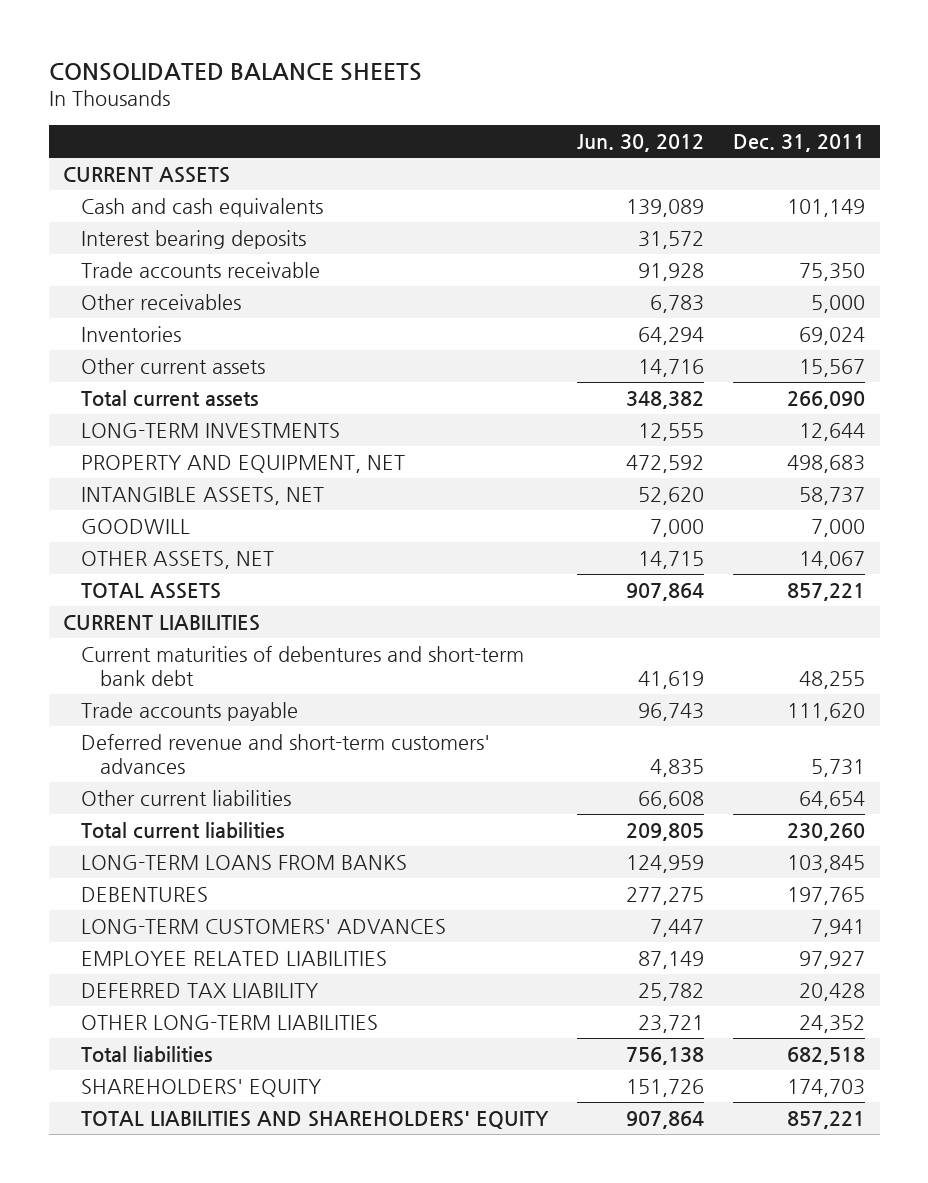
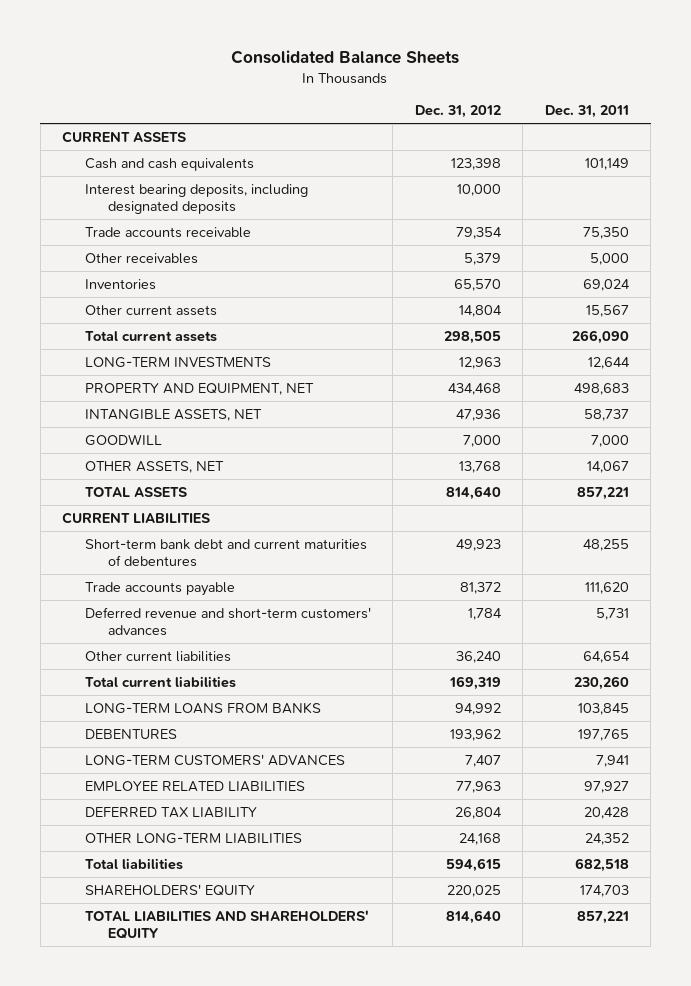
[48,63,422,82] CONSOLIDATED BALANCE SHEETS -> [231,49,460,64] Consolidated Balance Sheets
[577,133,705,152] Jun. 30, 2012 -> none
none -> [414,105,501,119] Dec. 31, 2012
[81,229,307,249] Interest bearing deposits -> [84,183,308,215] Interest bearing deposits, including designated deposits
[81,645,525,686] Current maturities of debentures and short-term bank debt -> [84,538,367,568] Short-term bank debt and current maturities of debentures

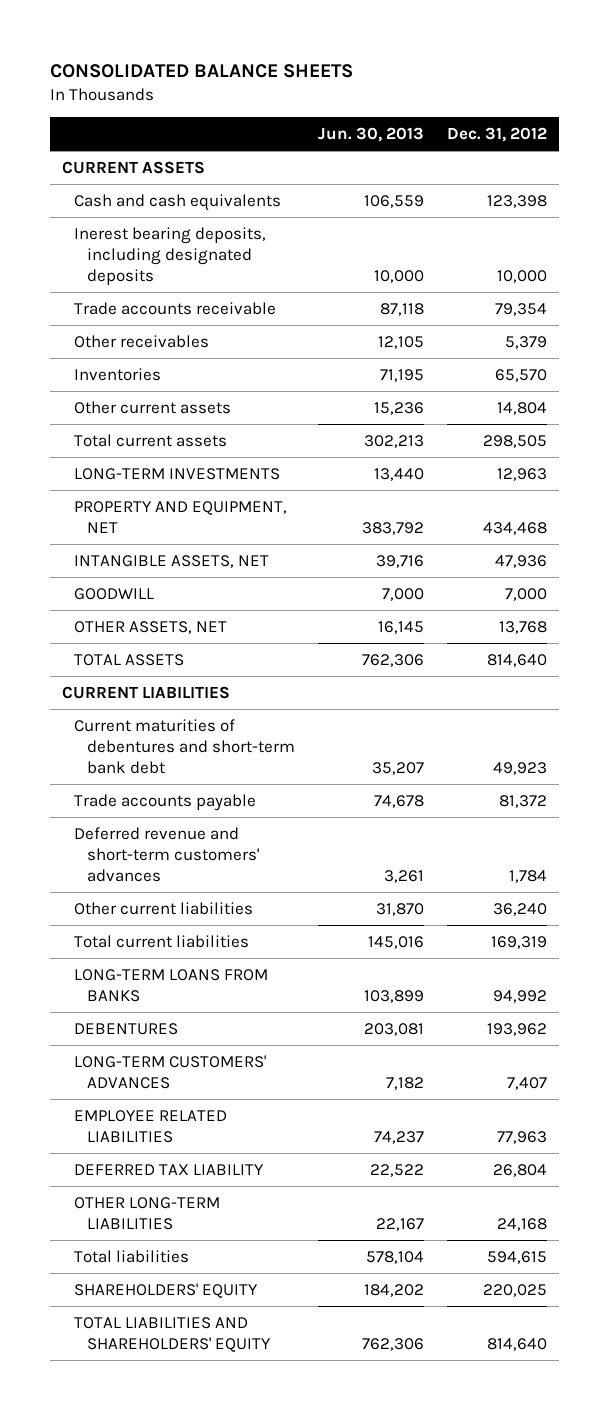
[231,49,460,64] Consolidated Balance Sheets -> [50,63,354,78] CONSOLIDATED BALANCE SHEETS
[544,105,629,119] Dec. 31, 2011 -> none
none -> [318,126,425,142] Jun. 30, 2013
[84,183,308,215] Interest bearing deposits, including designated deposits -> [74,226,267,286] Inerest bearing deposits, including designated deposits
[84,538,367,568] Short-term bank debt and current maturities of debentures -> [74,718,295,775] Current maturities of debentures and short-term bank debt

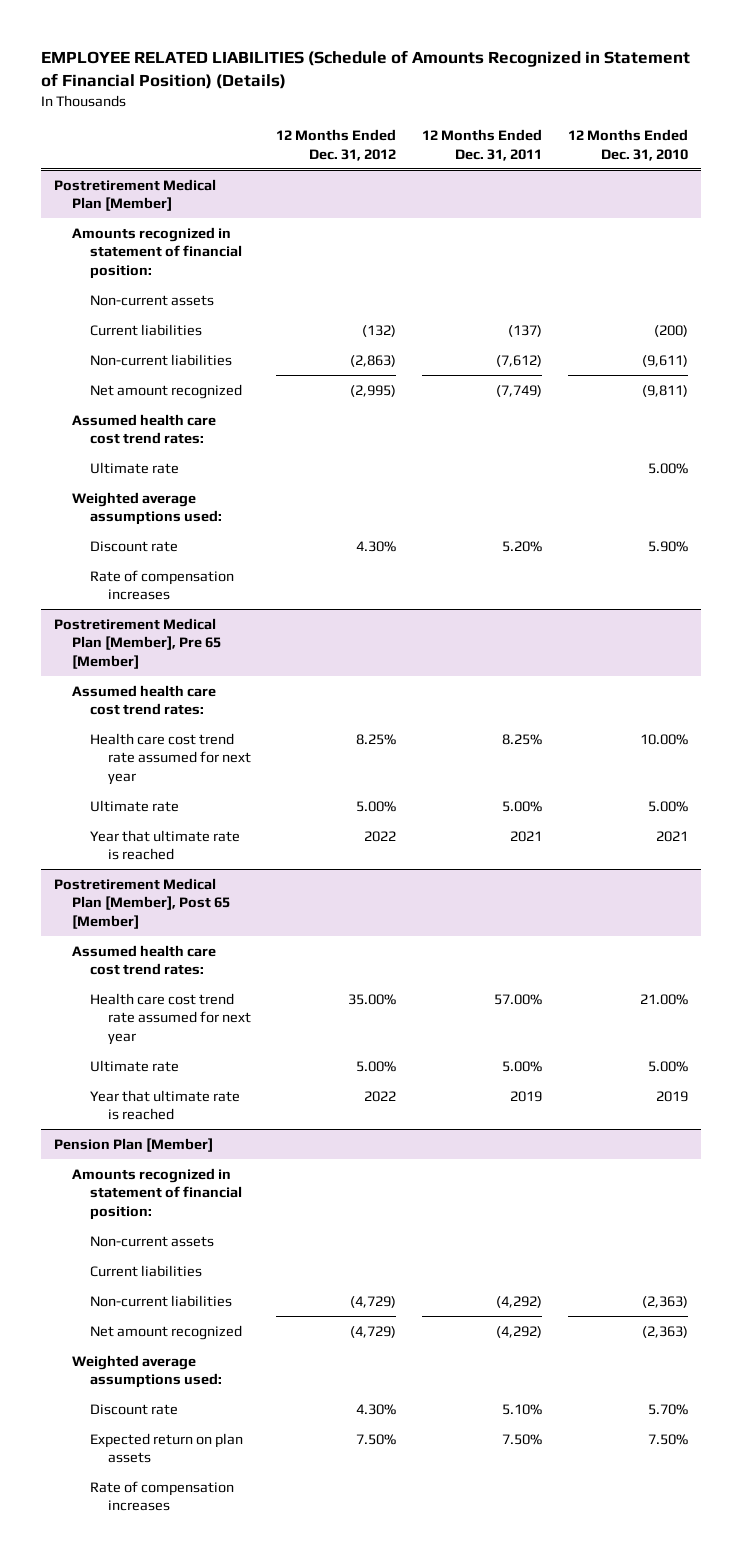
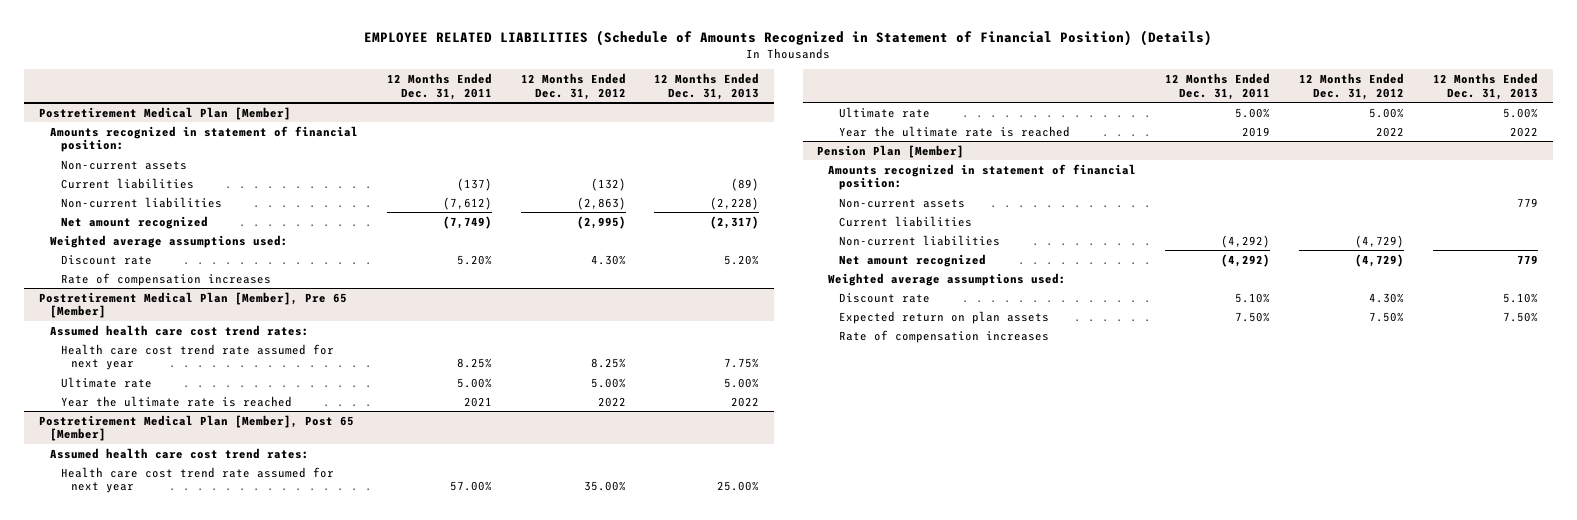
[567,128,688,161] 12 Months Ended Dec. 31, 2010 -> none
none -> [654,73,760,100] 12 Months Ended Dec. 31, 2013
[71,413,216,445] Assumed health care cost trend rates: -> none
[89,461,179,474] Ultimate rate -> none
[89,829,240,861] Year that ultimate rate is reached -> [60,395,292,407] Year the ultimate rate is reached
[89,1089,240,1121] Year that ultimate rate is reached -> [839,125,1071,137] Year the ultimate rate is reached

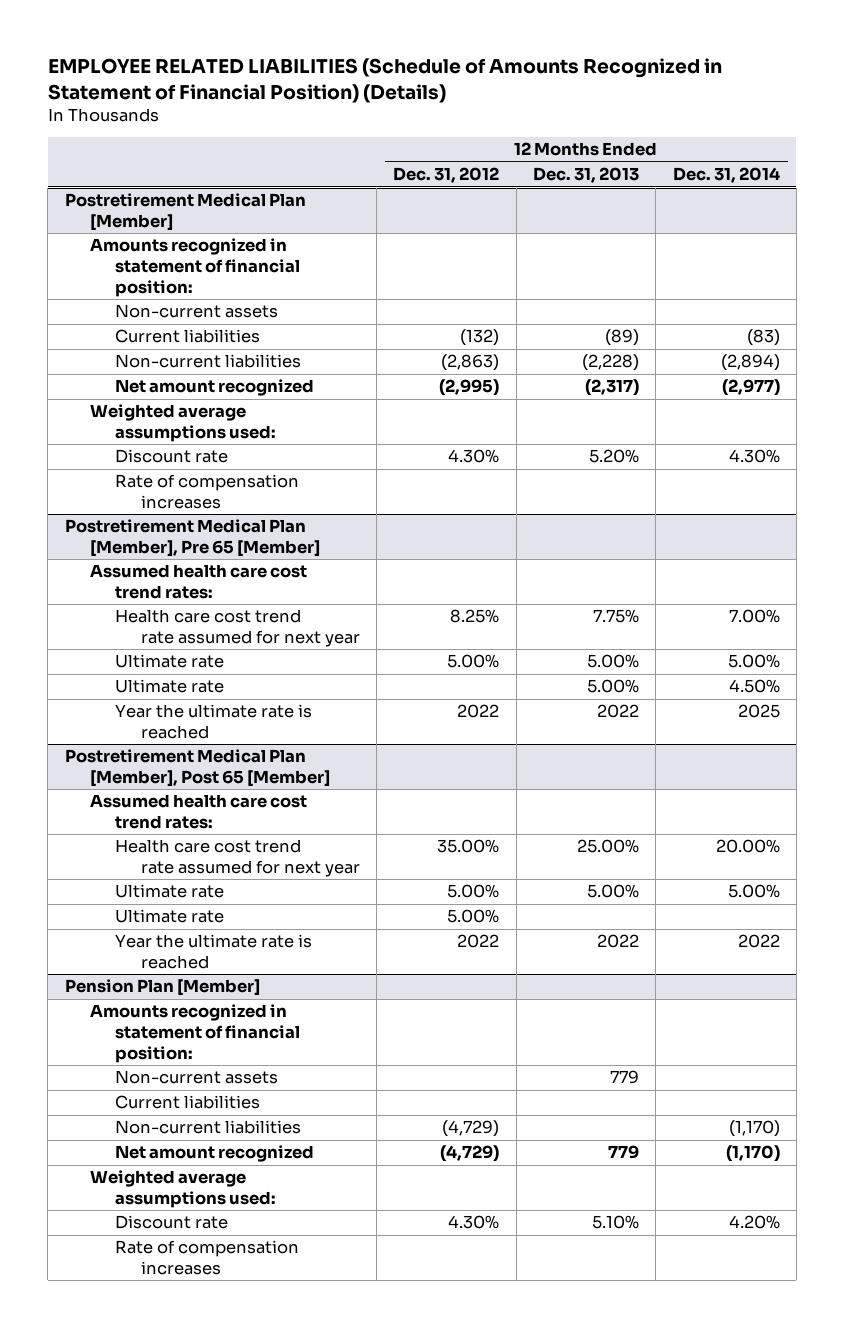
[386,73,492,100] 12 Months Ended Dec. 31, 2011 -> none
none -> [672,167,780,184] Dec. 31, 2014
none -> [115,679,225,694] Ultimate rate
none -> [115,909,225,924] Ultimate rate
[839,310,1050,324] Expected return on plan assets -> none

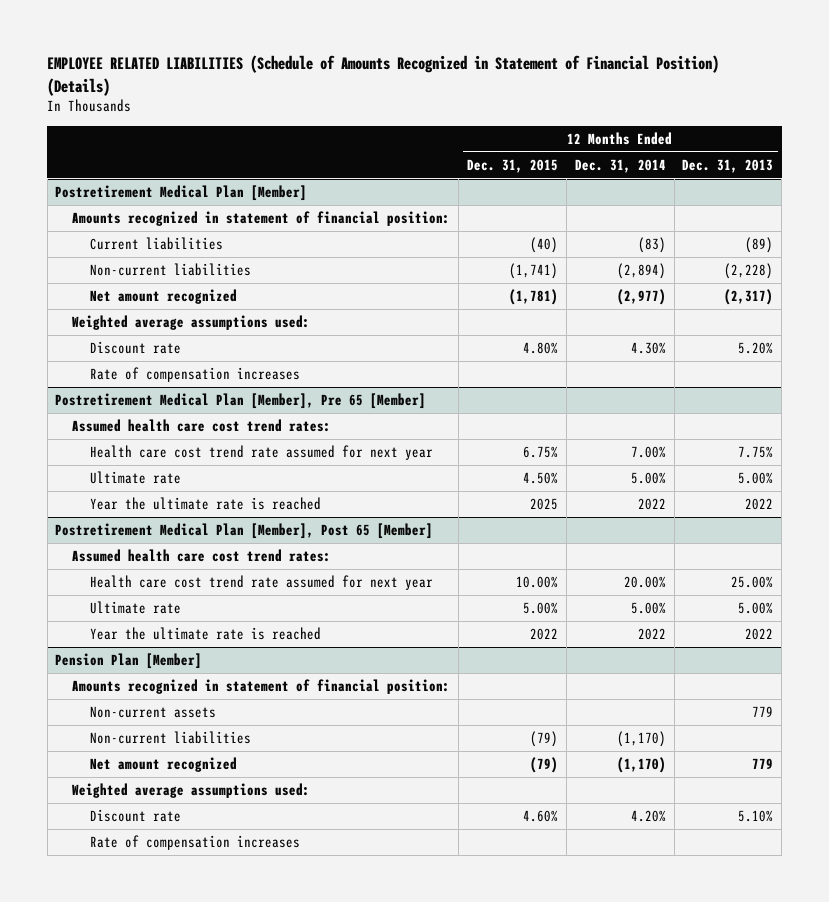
[393,167,500,184] Dec. 31, 2012 -> none
none -> [467,159,559,174] Dec. 31, 2015
[115,304,279,319] Non-current assets -> none
[115,679,225,694] Ultimate rate -> none
[737,704,780,719] 2025 -> [637,498,666,511] 2022
[115,909,225,924] Ultimate rate -> none
[115,1095,261,1110] Current liabilities -> none

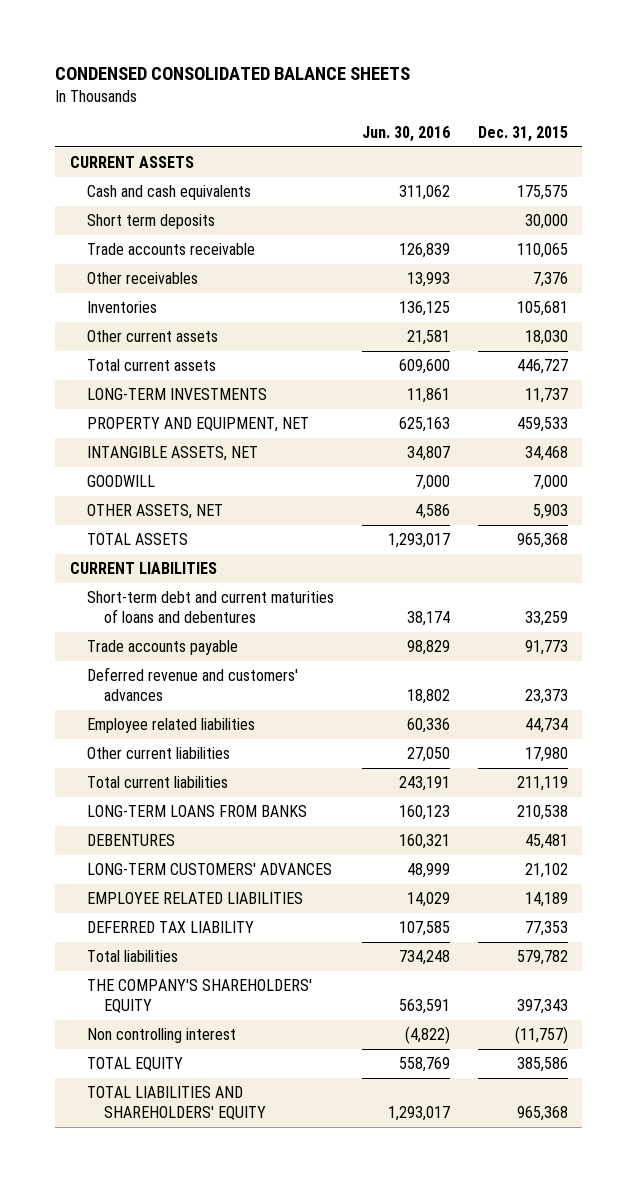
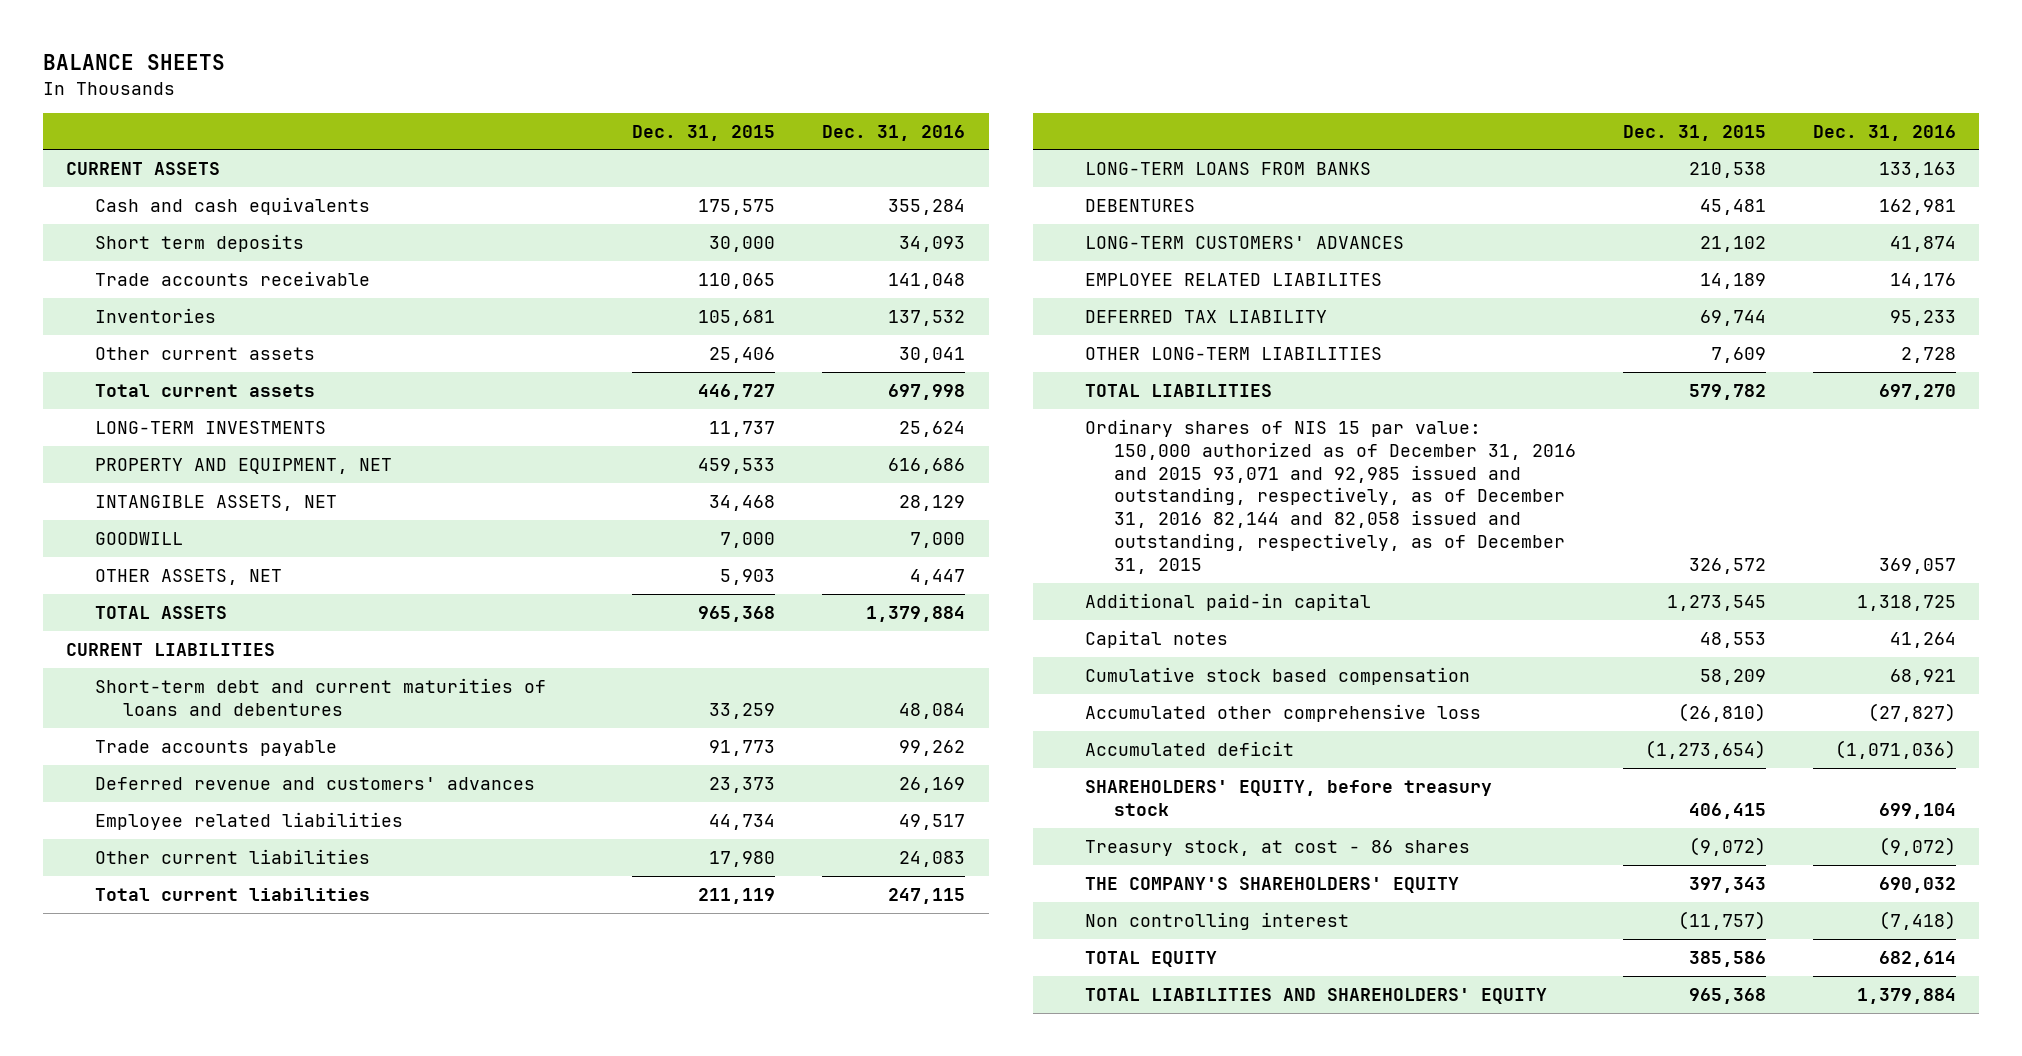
[55,67,411,81] CONDENSED CONSOLIDATED BALANCE SHEETS -> [42,54,225,71] BALANCE SHEETS
[362,125,451,142] Jun. 30, 2016 -> none
none -> [822,124,966,141] Dec. 31, 2016
[86,272,198,285] Other receivables -> none
[525,330,569,346] 18,030 -> [709,346,776,363] 25,406
[86,892,303,905] EMPLOYEE RELATED LIABILITIES -> [1085,272,1383,286] EMPLOYEE RELATED LIABILITES
[525,921,569,937] 77,353 -> [1699,309,1766,326] 69,744
none -> [1085,346,1383,360] OTHER LONG-TERM LIABILITIES
[86,950,178,963] Total liabilities -> [1085,383,1273,397] TOTAL LIABILITIES
none -> [1085,418,1576,574] Ordinary shares of NIS 15 par value: 150,000 authorized as of December 31, 2016 and 2015 93,071 and 92,985 issued and outstanding, respectively, as of December 31, 2016 82,144 and 82,058 issued and outstanding, respectively, as of December 31, 2015
none -> [1085,592,1372,611] Additional paid-in capital
none -> [1085,629,1229,648] Capital notes
none -> [1085,666,1471,685] Cumulative stock based compensation
none -> [1085,703,1482,722] Accumulated other comprehensive loss
none -> [1085,740,1295,756] Accumulated deficit
none -> [1085,779,1493,816] SHAREHOLDERS' EQUITY, before treasury stock
none -> [1085,839,1471,856] Treasury stock, at cost - 86 shares

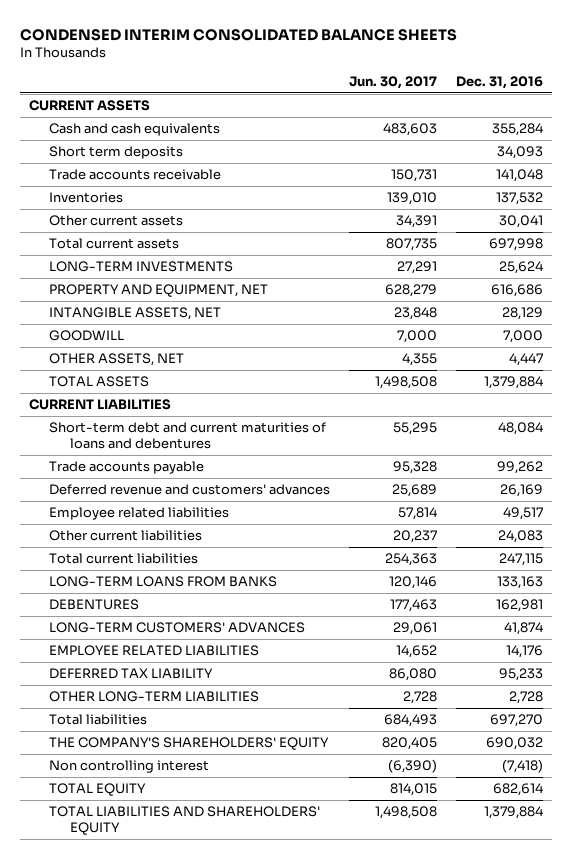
[42,54,225,71] BALANCE SHEETS -> [19,28,457,41] CONDENSED INTERIM CONSOLIDATED BALANCE SHEETS
[632,124,776,141] Dec. 31, 2015 -> none
none -> [348,75,437,89] Jun. 30, 2017
[1085,272,1383,286] EMPLOYEE RELATED LIABILITES -> [49,645,260,657] EMPLOYEE RELATED LIABILITIES
[1085,418,1576,574] Ordinary shares of NIS 15 par value: 150,000 authorized as of December 31, 2016 and 2015 93,071 and 92,985 issued and outstanding, respectively, as of December 31, 2016 82,144 and 82,058 issued and outstanding, respectively, as of December 31, 2015 -> none
[1085,592,1372,611] Additional paid-in capital -> none
[1085,629,1229,648] Capital notes -> none
[1085,666,1471,685] Cumulative stock based compensation -> none
[1085,703,1482,722] Accumulated other comprehensive loss -> none
[1085,740,1295,756] Accumulated deficit -> none
[1085,779,1493,816] SHAREHOLDERS' EQUITY, before treasury stock -> none
[1085,839,1471,856] Treasury stock, at cost - 86 shares -> none
[1085,383,1273,397] TOTAL LIABILITIES -> [49,714,148,726] Total liabilities

